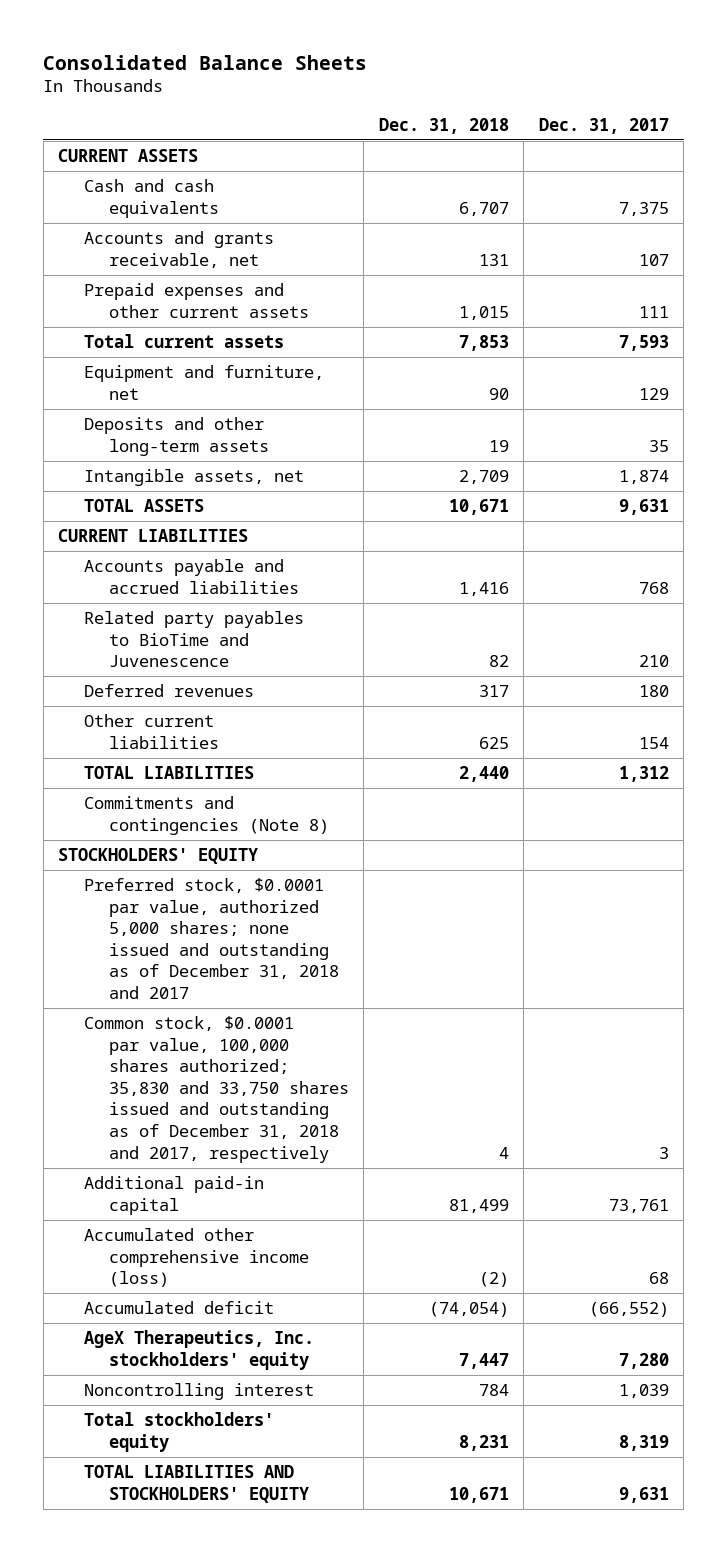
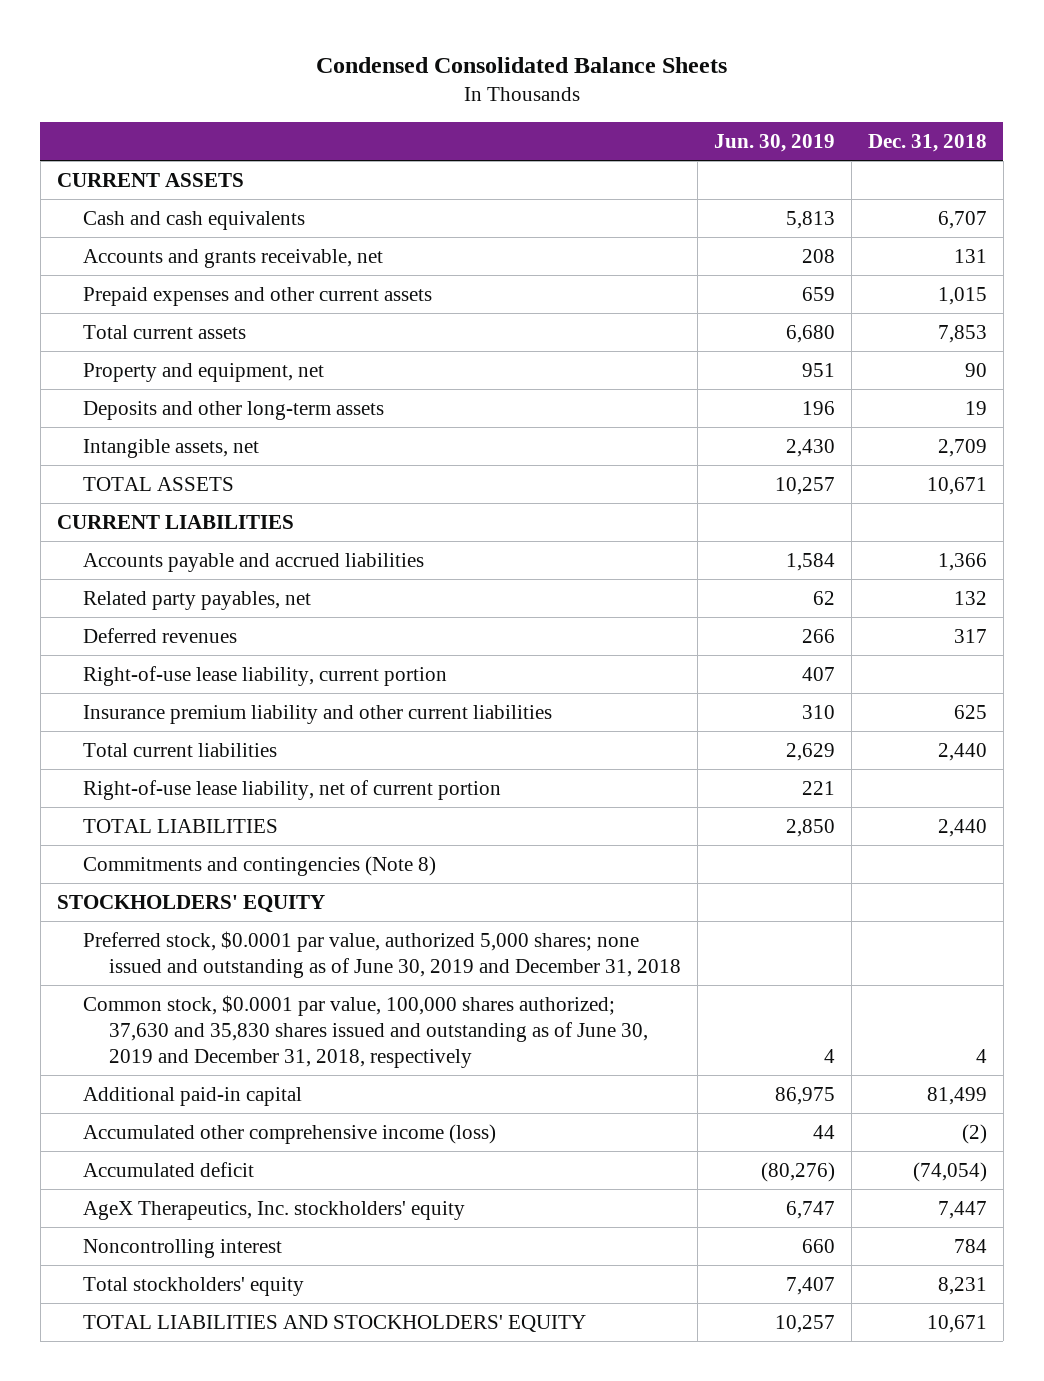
[43,54,368,70] Consolidated Balance Sheets -> [315,57,727,74] Condensed Consolidated Balance Sheets
[538,117,669,134] Dec. 31, 2017 -> none
none -> [714,134,836,153] Jun. 30, 2019
[83,365,324,400] Equipment and furniture, net -> [83,362,325,382] Property and equipment, net
[458,581,509,596] 1,416 -> [938,552,988,571] 1,366
[83,611,304,668] Related party payables to BioTime and Juvenescence -> [83,590,312,610] Related party payables, net
[488,655,509,668] 82 -> [954,590,988,605] 132
none -> [83,665,448,686] Right-of-use lease liability, current portion
[83,714,219,749] Other current liabilities -> [83,704,553,724] Insurance premium liability and other current liabilities
none -> [83,742,278,757] Total current liabilities
none -> [83,779,502,800] Right-of-use lease liability, net of current portion
[83,878,339,1000] Preferred stock, $0.0001 par value, authorized 5,000 shares; none issued and outstanding as of December 31, 2018 and 2017 -> [83,930,682,978] Preferred stock, $0.0001 par value, authorized 5,000 shares; none issued and outstanding as of June 30, 2019 and December 31, 2018
[83,1016,349,1163] Common stock, $0.0001 par value, 100,000 shares authorized; 35,830 and 33,750 shares issued and outstanding as of December 31, 2018 and 2017, respectively -> [83,994,649,1069] Common stock, $0.0001 par value, 100,000 shares authorized; 37,630 and 35,830 shares issued and outstanding as of June 30, 2019 and December 31, 2018, respectively

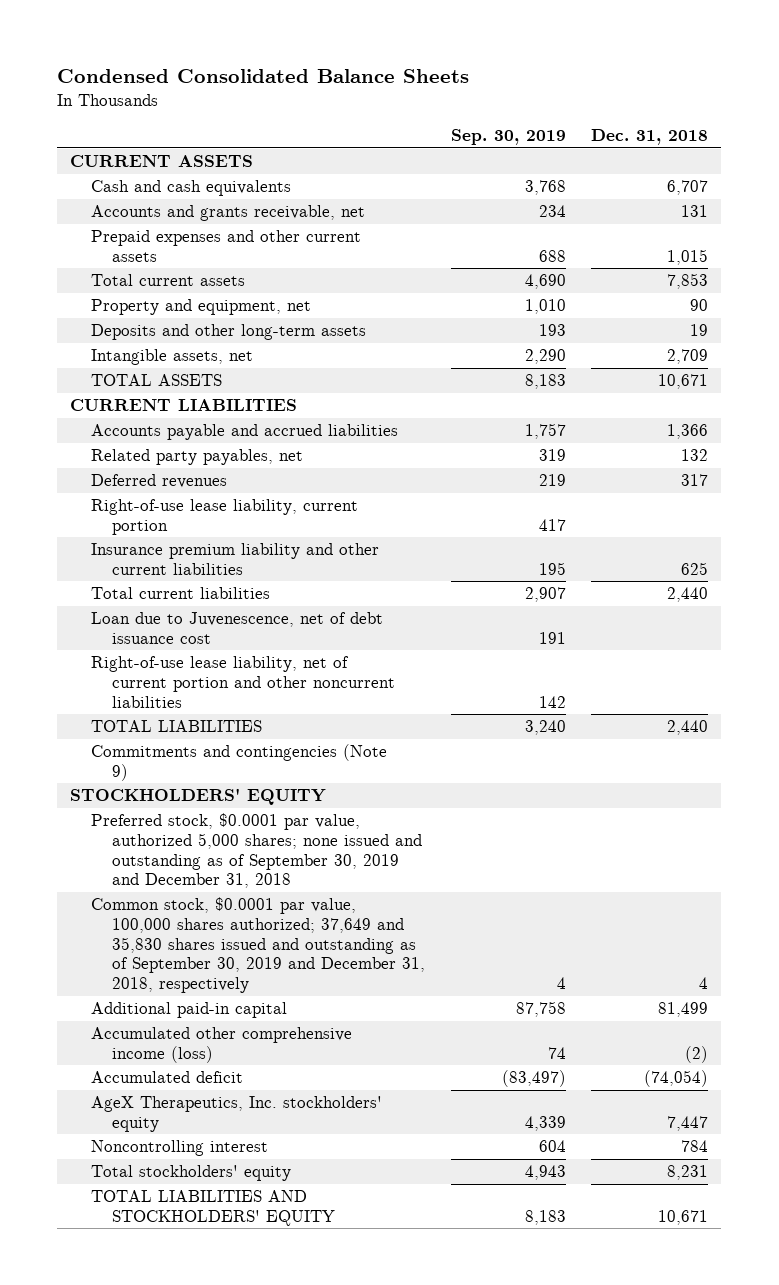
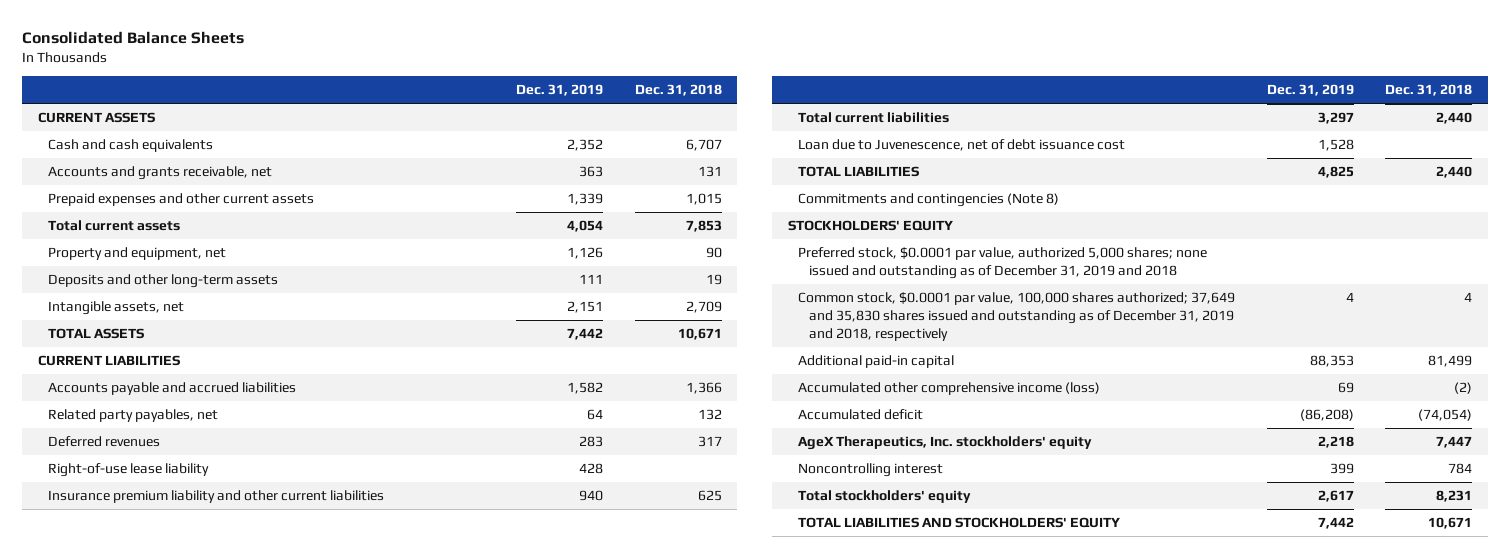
[57,69,470,84] Condensed Consolidated Balance Sheets -> [21,31,244,45] Consolidated Balance Sheets
[450,129,566,146] Sep. 30, 2019 -> none
none -> [516,84,604,97] Dec. 31, 2019
[91,499,359,535] Right-of-use lease liability, current portion -> [47,463,209,478] Right-of-use lease liability
[91,656,395,708] Right-of-use lease liability, net of current portion and other noncurrent liabilities -> none
[91,744,388,781] Commitments and contingencies (Note 9) -> [798,193,1060,208] Commitments and contingencies (Note 8)
[91,813,422,889] Preferred stock, $0.0001 par value, authorized 5,000 shares; none issued and outstanding as of September 30, 2019 and December 31, 2018 -> [798,247,1208,279] Preferred stock, $0.0001 par value, authorized 5,000 shares; none issued and outstanding as of December 31, 2019 and 2018
[91,897,425,994] Common stock, $0.0001 par value, 100,000 shares authorized; 37,649 and 35,830 shares issued and outstanding as of September 30, 2019 and December 31, 2018, respectively -> [798,292,1236,341] Common stock, $0.0001 par value, 100,000 shares authorized; 37,649 and 35,830 shares issued and outstanding as of December 31, 2019 and 2018, respectively

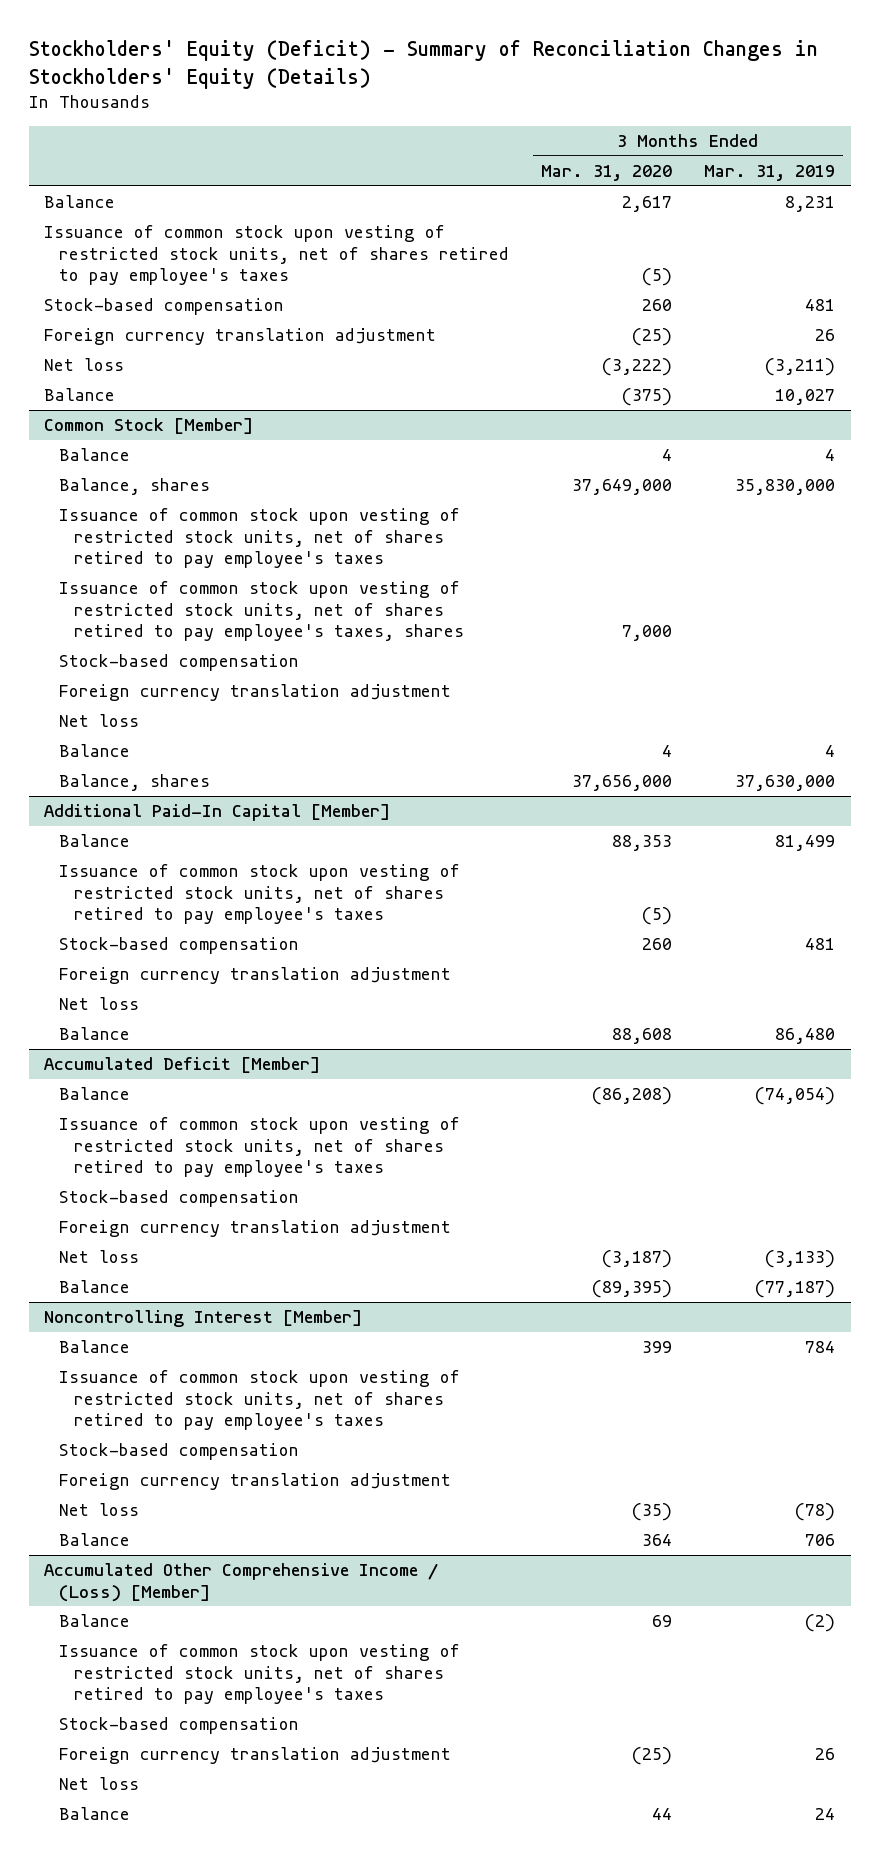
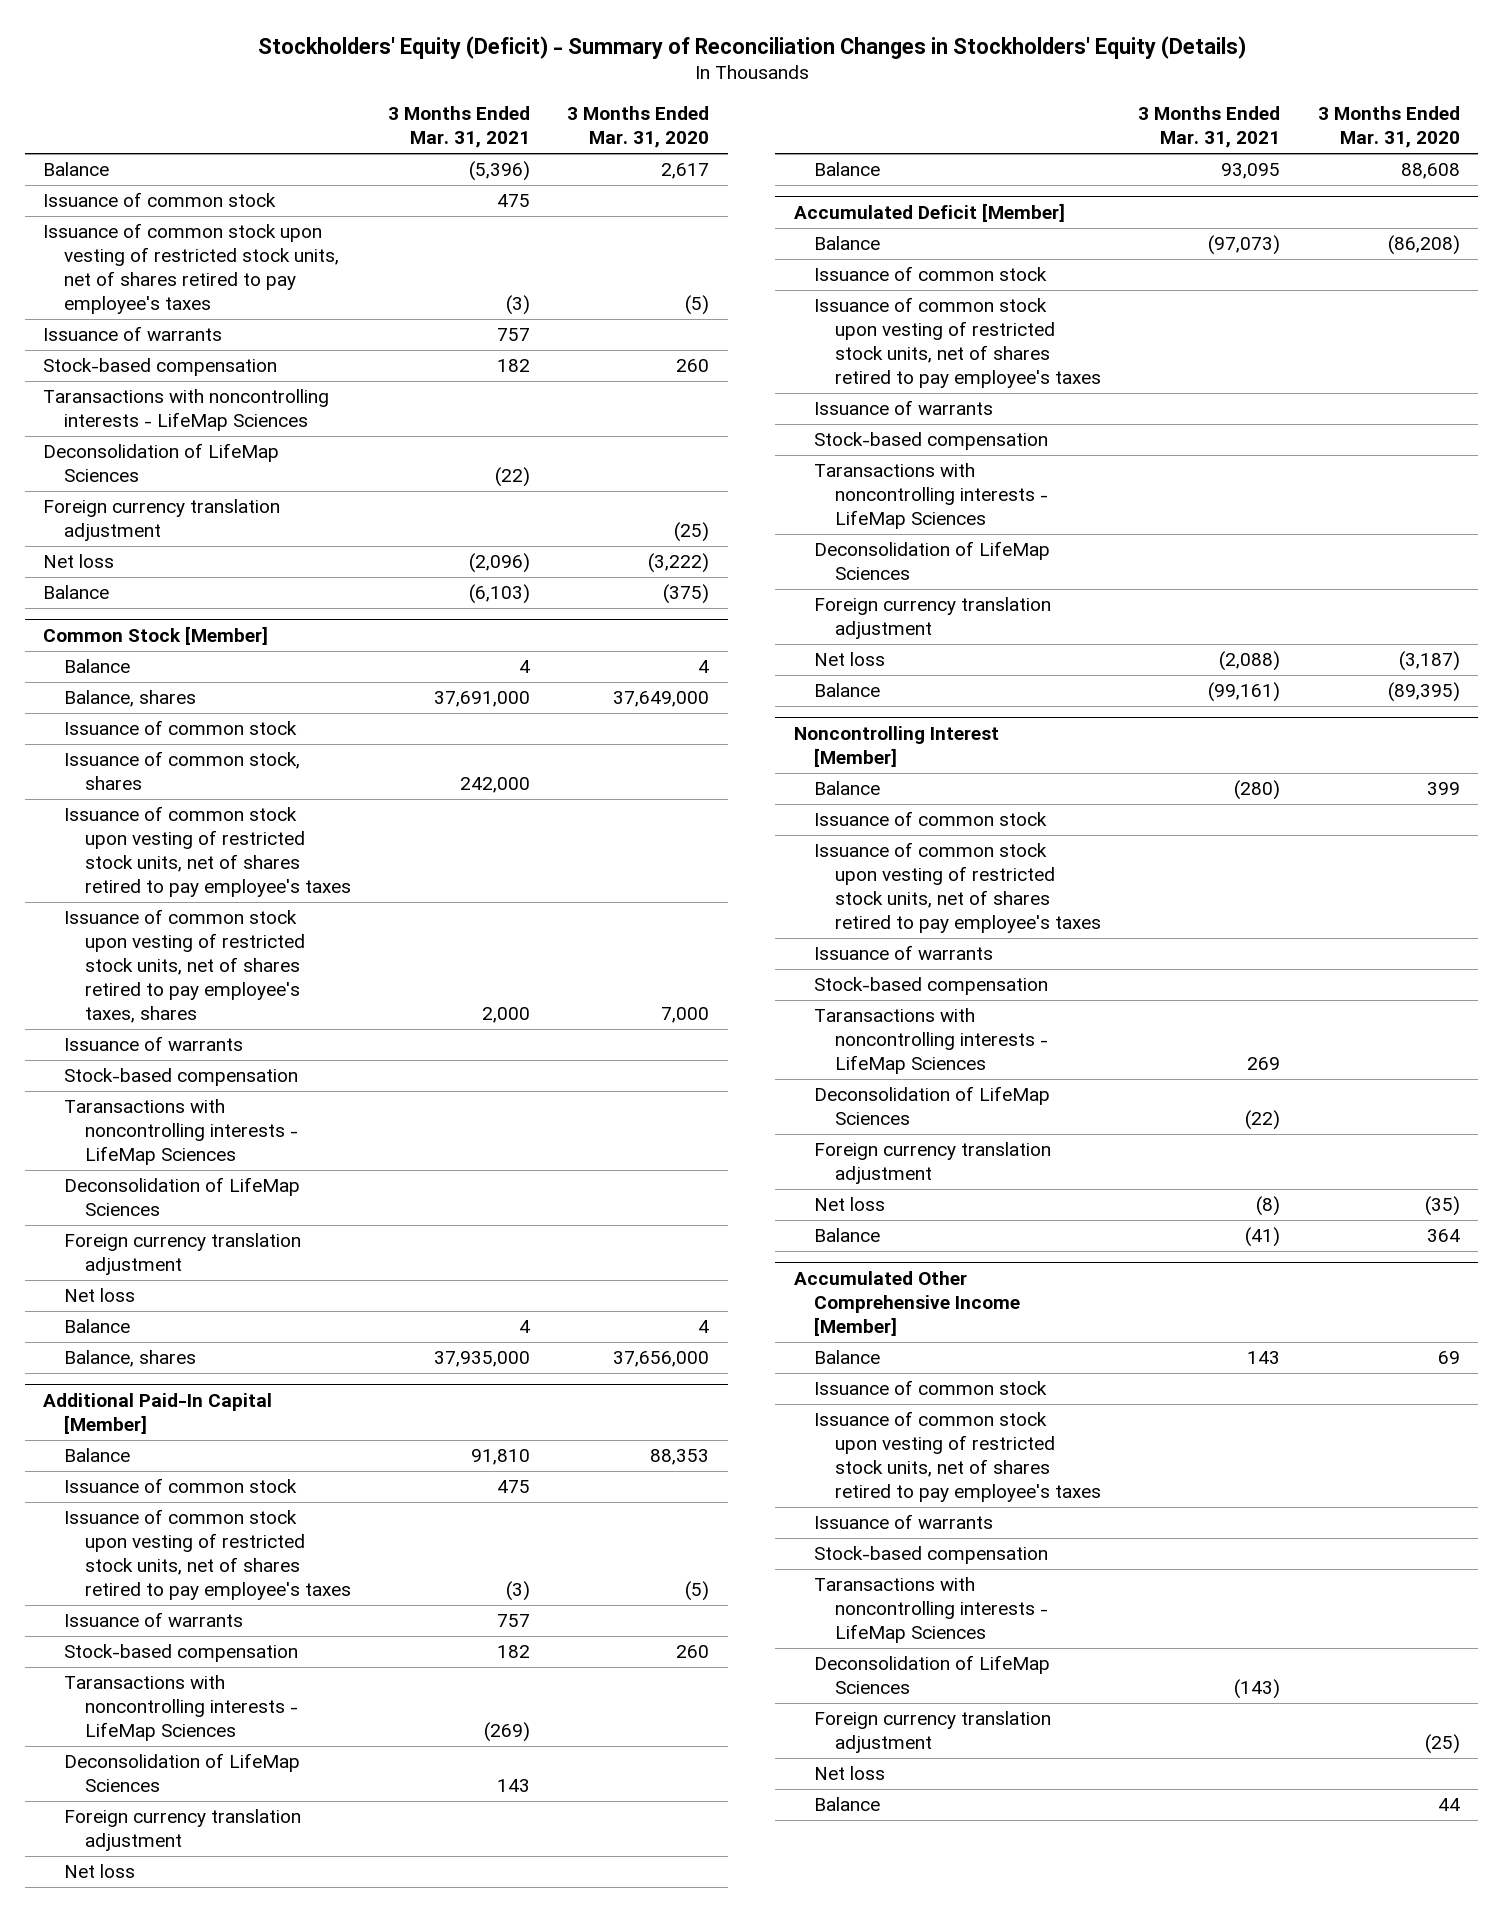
[703,164,835,181] Mar. 31, 2019 -> none
none -> [388,106,531,149] 3 Months Ended Mar. 31, 2021
none -> [43,192,277,208] Issuance of common stock
none -> [43,326,223,342] Issuance of warrants
none -> [43,389,330,432] Taransactions with noncontrolling interests - LifeMap Sciences
none -> [43,443,280,483] Deconsolidation of LifeMap Sciences
none -> [64,720,298,736] Issuance of common stock
none -> [64,751,301,791] Issuance of common stock, shares
none -> [64,1036,244,1052] Issuance of warrants
none -> [64,1099,298,1166] Taransactions with noncontrolling interests - LifeMap Sciences
none -> [64,1177,301,1217] Deconsolidation of LifeMap Sciences
none -> [64,1478,298,1494] Issuance of common stock
none -> [64,1612,244,1628] Issuance of warrants
none -> [64,1675,298,1742] Taransactions with noncontrolling interests - LifeMap Sciences
none -> [64,1753,301,1793] Deconsolidation of LifeMap Sciences
none -> [814,266,1048,282] Issuance of common stock
none -> [814,400,994,416] Issuance of warrants
none -> [814,463,1048,530] Taransactions with noncontrolling interests - LifeMap Sciences
none -> [814,541,1051,581] Deconsolidation of LifeMap Sciences
none -> [814,811,1048,827] Issuance of common stock
none -> [814,945,994,961] Issuance of warrants
none -> [814,1008,1048,1075] Taransactions with noncontrolling interests - LifeMap Sciences
none -> [814,1086,1051,1126] Deconsolidation of LifeMap Sciences
[44,1562,439,1602] Accumulated Other Comprehensive Income / (Loss) [Member] -> [793,1271,1021,1337] Accumulated Other Comprehensive Income [Member]
none -> [814,1380,1048,1396] Issuance of common stock
none -> [814,1514,994,1530] Issuance of warrants
none -> [814,1577,1048,1644] Taransactions with noncontrolling interests - LifeMap Sciences
none -> [814,1655,1051,1695] Deconsolidation of LifeMap Sciences

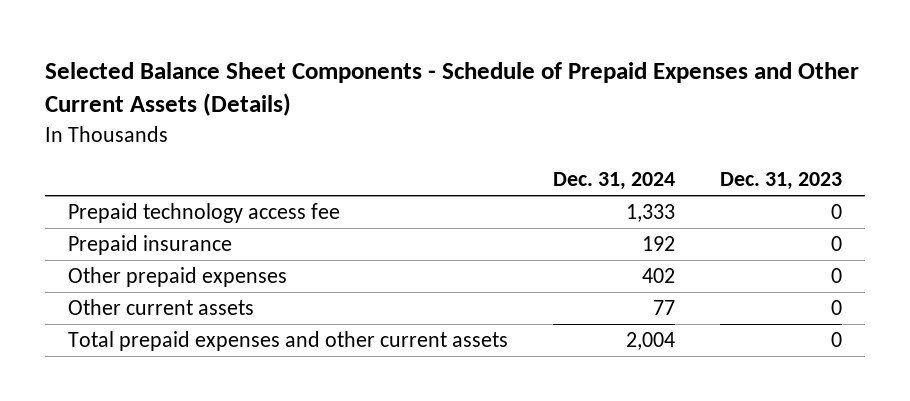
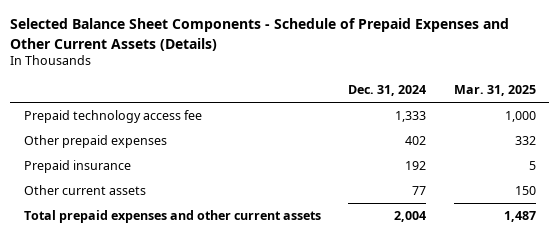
[720,172,843,191] Dec. 31, 2023 -> none
none -> [453,85,536,97] Mar. 31, 2025
[68,234,233,255] Prepaid insurance -> [23,159,131,173] Prepaid insurance

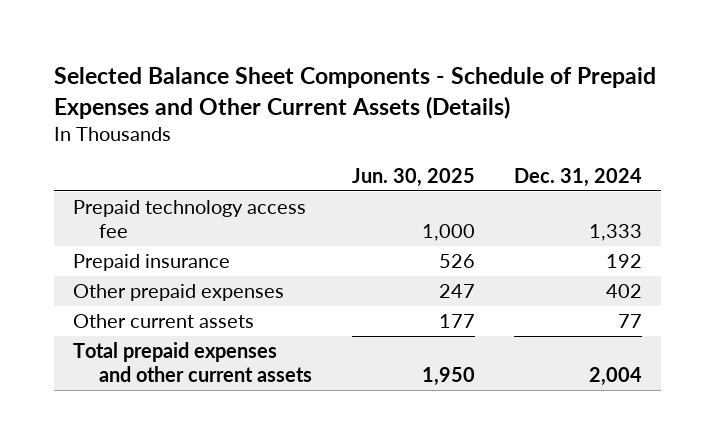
[453,85,536,97] Mar. 31, 2025 -> none
none -> [351,168,475,188] Jun. 30, 2025
[23,134,167,148] Other prepaid expenses -> [73,284,285,302] Other prepaid expenses

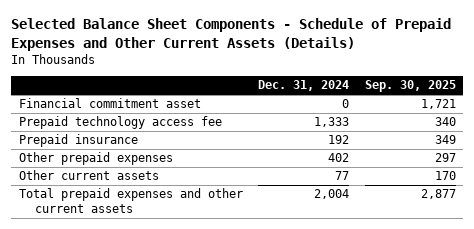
[351,168,475,188] Jun. 30, 2025 -> none
none -> [364,80,456,93] Sep. 30, 2025
none -> [18,98,201,109] Financial commitment asset

